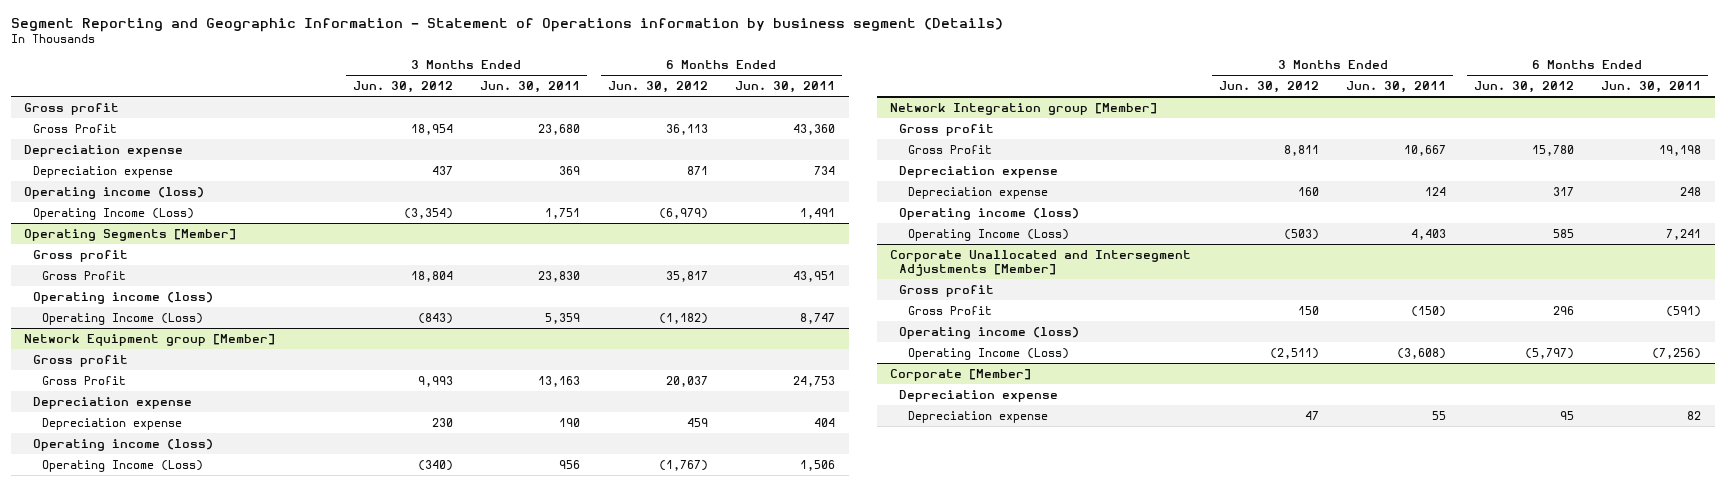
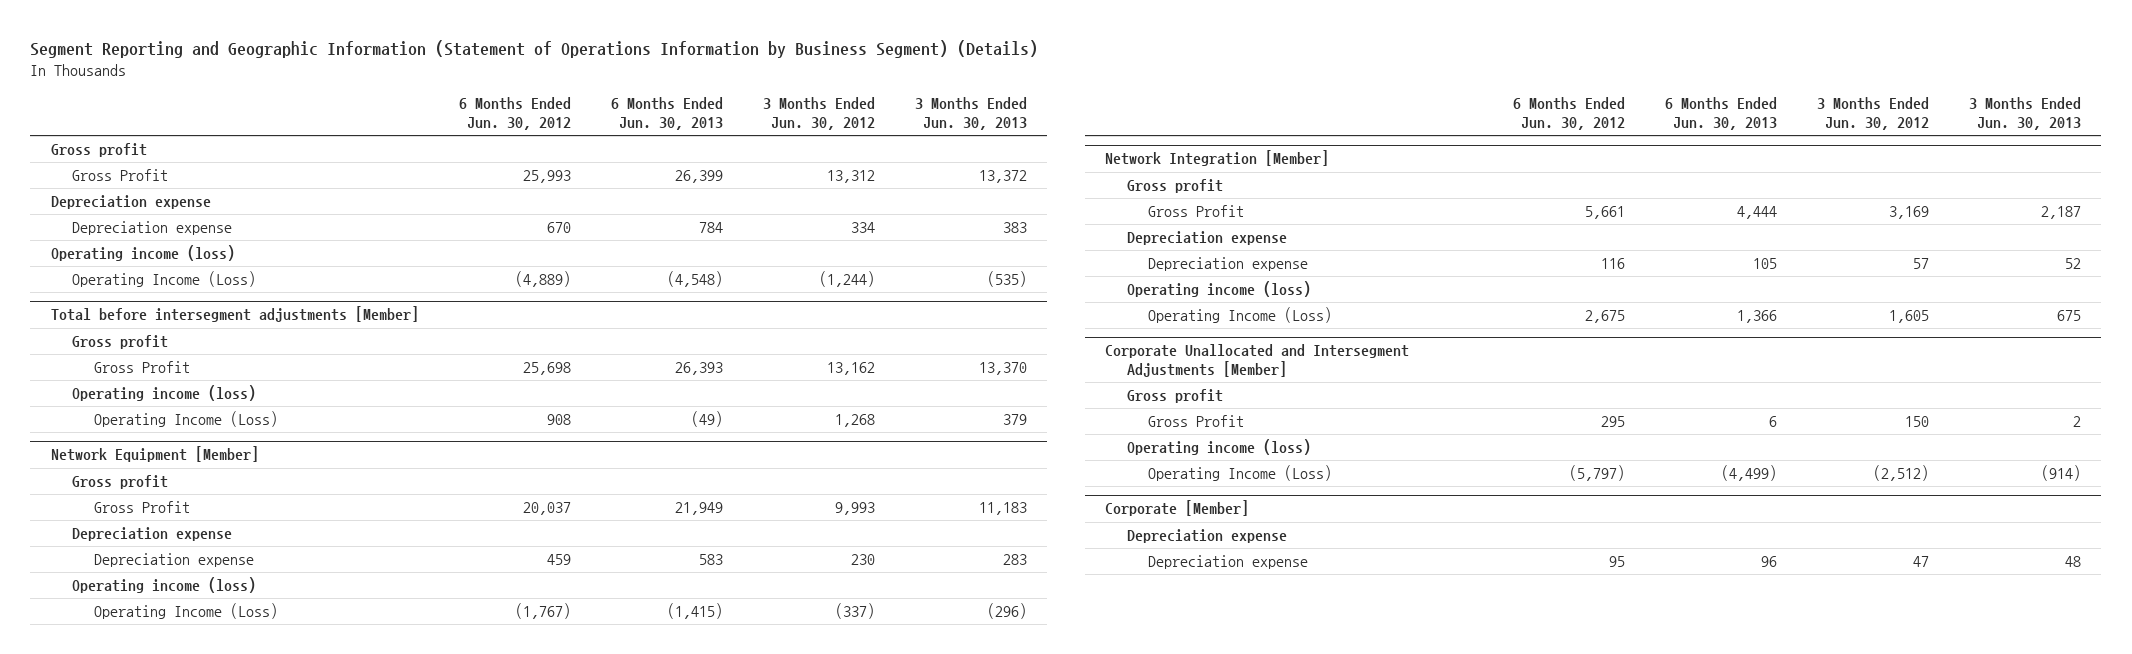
[10,18,1003,33] Segment Reporting and Geographic Information - Statement of Operations information by business segment (Details) -> [30,40,1039,59] Segment Reporting and Geographic Information (Statement of Operations Information by Business Segment) (Details)
[480,81,581,94] Jun. 30, 2011 -> none
[734,81,835,94] Jun. 30, 2011 -> none
none -> [610,96,723,130] 6 Months Ended Jun. 30, 2013
none -> [914,96,1027,130] 3 Months Ended Jun. 30, 2013
[410,123,453,135] 18,954 -> [826,169,875,183] 13,312
[665,123,708,135] 36,113 -> [522,169,571,183] 25,993
[431,165,453,175] 437 -> [850,221,875,233] 334
[686,165,708,175] 871 -> [546,221,571,233] 670
[24,228,237,241] Operating Segments [Member] -> none
[403,207,453,219] (3,354) -> [818,270,875,287] (1,244)
[658,207,708,219] (6,979) -> [514,270,571,287] (4,889)
none -> [50,306,419,323] Total before intersegment adjustments [Member]
[410,270,453,282] 18,804 -> [826,361,875,375] 13,162
[665,270,708,282] 35,817 -> [522,361,571,375] 25,698
[417,312,453,324] (843) -> [834,413,875,427] 1,268
[658,312,708,324] (1,182) -> [546,413,571,425] 908
[24,333,276,346] Network Equipment group [Member] -> [50,446,259,463] Network Equipment [Member]
[417,459,453,471] (340) -> [834,602,875,619] (337)
[890,102,1158,115] Network Integration group [Member] -> [1105,150,1330,167] Network Integration [Member]
[1283,144,1319,156] 8,811 -> [1889,205,1930,219] 3,169
[1531,144,1574,156] 15,780 -> [1585,205,1626,219] 5,661
[1297,186,1319,196] 160 -> [1913,257,1930,269] 57
[1552,186,1574,196] 317 -> [1601,257,1626,269] 116
[1283,228,1319,240] (503) -> [1889,309,1930,323] 1,605
[1552,228,1574,238] 585 -> [1585,309,1626,323] 2,675
[1552,305,1574,315] 296 -> [1601,415,1626,427] 295
[1269,347,1319,359] (2,511) -> [1873,464,1930,481] (2,512)

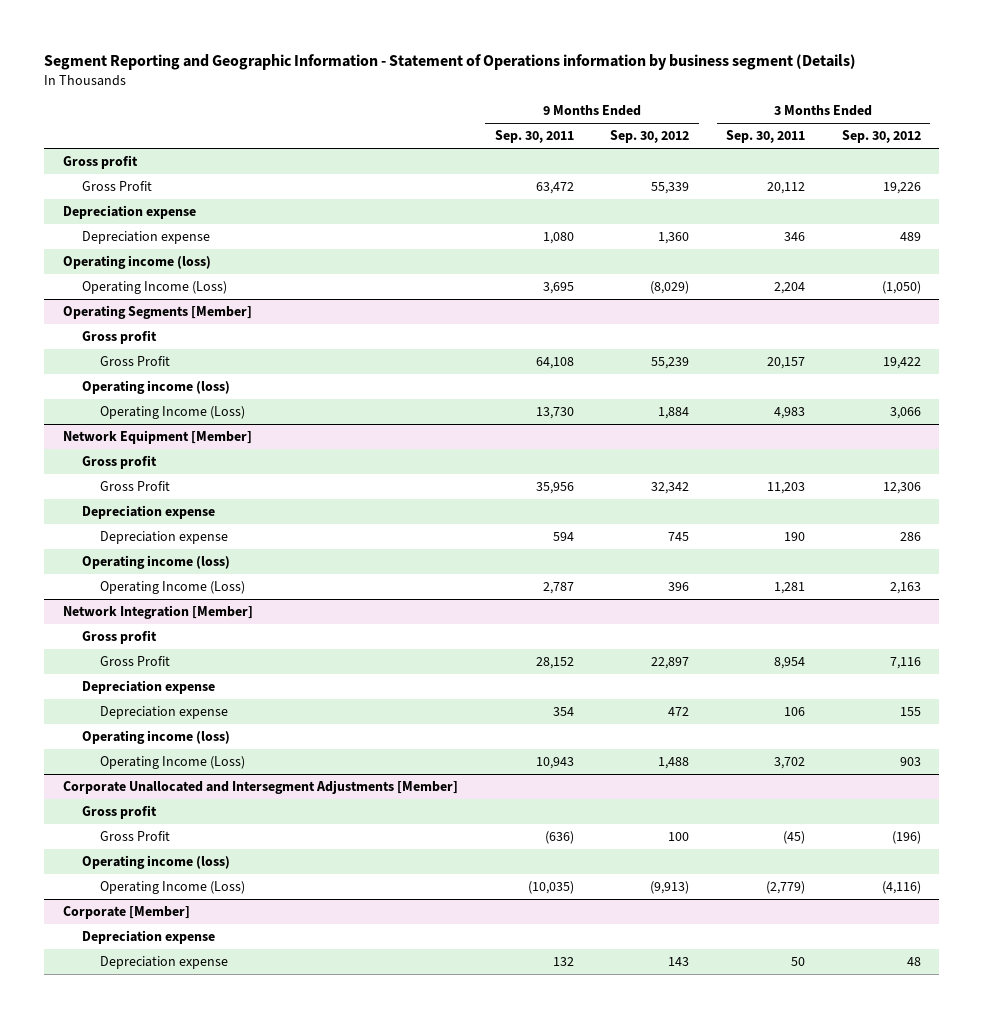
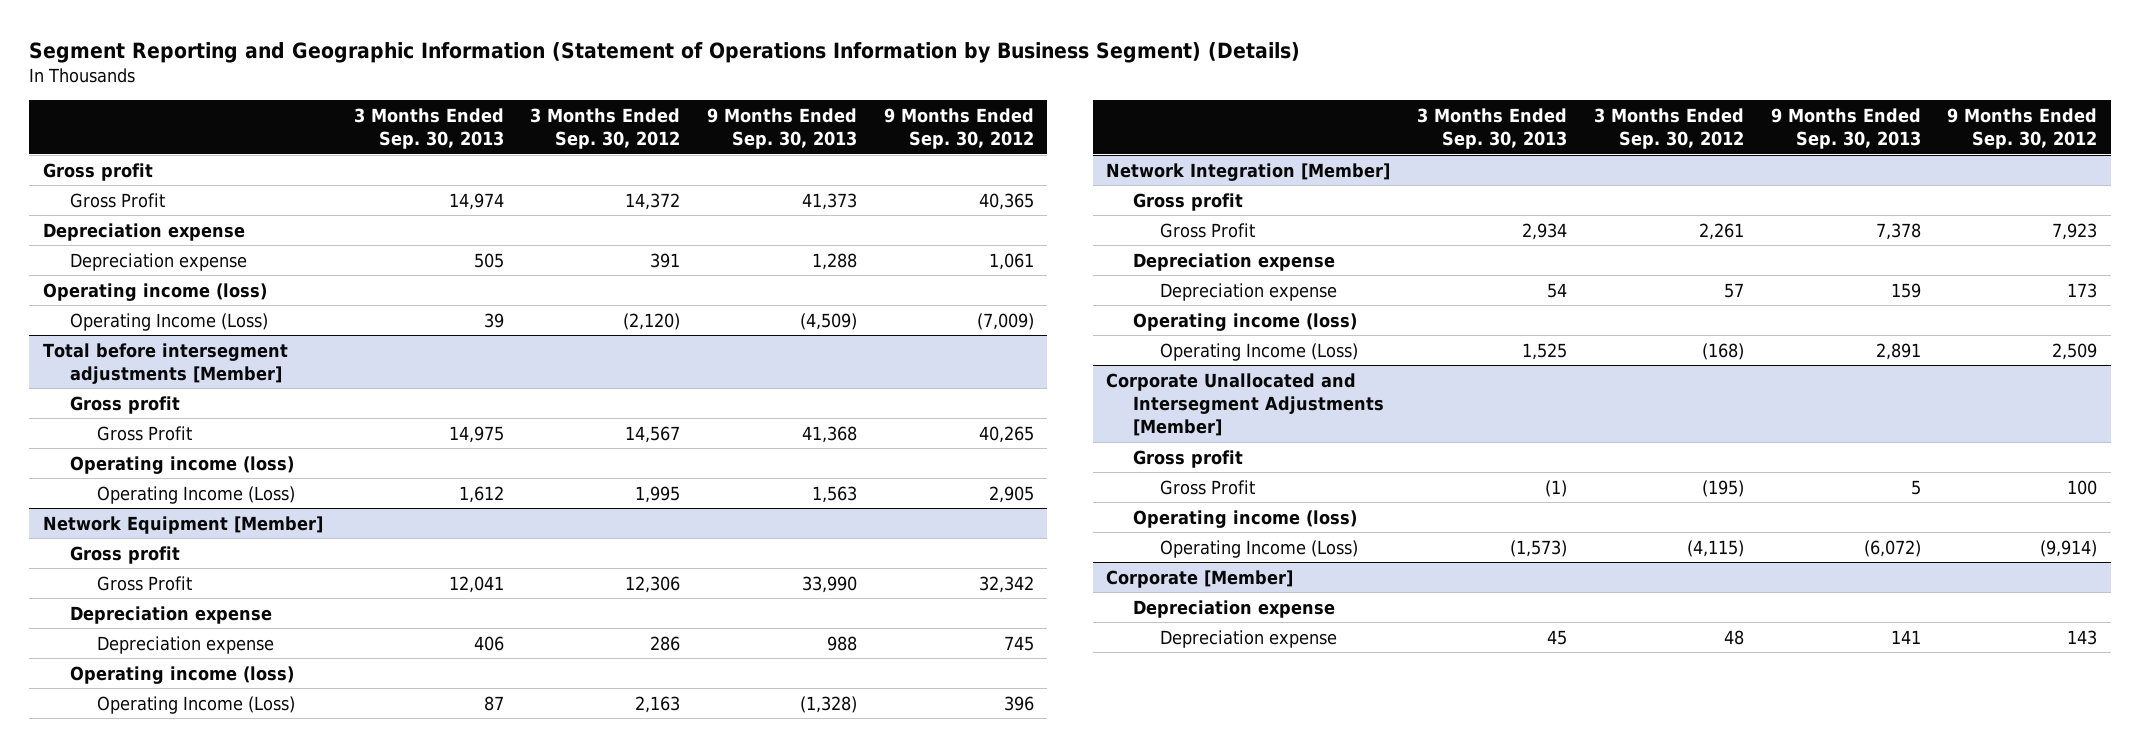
[44,53,857,70] Segment Reporting and Geographic Information - Statement of Operations information by business segment (Details) -> [29,41,1301,63] Segment Reporting and Geographic Information (Statement of Operations Information by Business Segment) (Details)
[494,130,574,144] Sep. 30, 2011 -> none
[726,130,806,144] Sep. 30, 2011 -> none
none -> [353,108,504,150] 3 Months Ended Sep. 30, 2013
none -> [707,108,858,150] 9 Months Ended Sep. 30, 2013
[651,182,690,195] 55,339 -> [978,192,1034,210] 40,365
[882,182,921,195] 19,226 -> [625,192,681,210] 14,372
[658,232,690,245] 1,360 -> [988,252,1034,270] 1,061
[899,232,921,242] 489 -> [650,252,681,268] 391
[62,305,252,320] Operating Segments [Member] -> none
[650,281,690,295] (8,029) -> [976,312,1034,330] (7,009)
[881,281,921,295] (1,050) -> [623,312,681,330] (2,120)
none -> [42,342,288,384] Total before intersegment adjustments [Member]
[651,357,690,370] 55,239 -> [978,425,1034,443] 40,265
[882,357,921,370] 19,422 -> [625,425,681,443] 14,567
[658,407,690,420] 1,884 -> [988,485,1034,503] 2,905
[889,407,921,420] 3,066 -> [635,485,681,503] 1,995
[651,657,690,670] 22,897 -> [2052,222,2098,240] 7,923
[889,657,921,670] 7,116 -> [1698,222,1744,240] 2,261
[668,707,690,717] 472 -> [2067,282,2098,298] 173
[899,707,921,717] 155 -> [1723,282,1744,298] 57
[658,757,690,770] 1,488 -> [2052,342,2098,360] 2,509
[899,757,921,767] 903 -> [1701,342,1744,360] (168)
[891,831,921,845] (196) -> [1701,479,1744,497] (195)
[650,881,690,895] (9,913) -> [2040,539,2098,557] (9,914)
[881,881,921,895] (4,116) -> [1686,539,1744,557] (4,115)

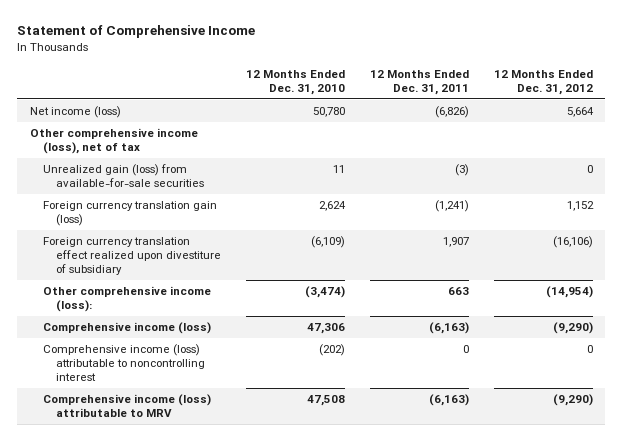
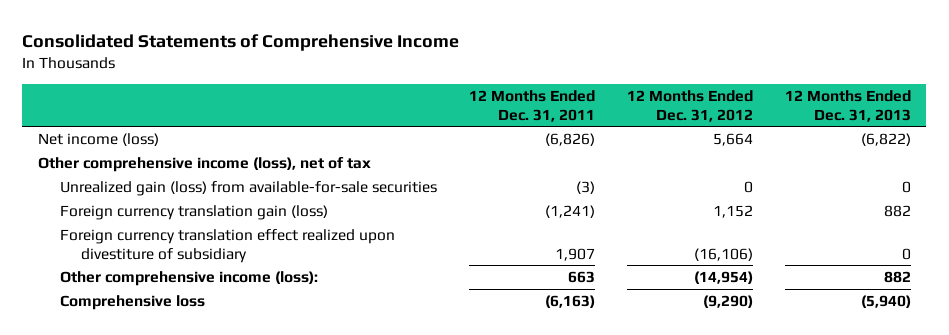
[17,25,256,39] Statement of Comprehensive Income -> [22,33,460,51] Consolidated Statements of Comprehensive Income
[245,69,345,95] 12 Months Ended Dec. 31, 2010 -> none
none -> [784,89,911,122] 12 Months Ended Dec. 31, 2013
[42,322,211,335] Comprehensive income (loss) -> none
[42,344,205,382] Comprehensive income (loss) attributable to noncontrolling interest -> none
[42,394,211,418] Comprehensive income (loss) attributable to MRV -> [59,294,205,310] Comprehensive loss

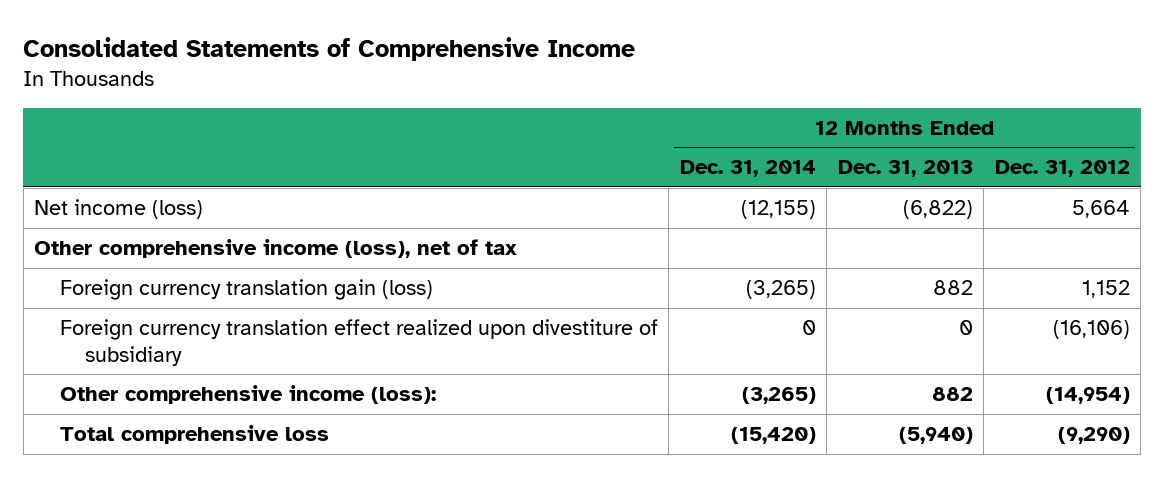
[468,89,595,122] 12 Months Ended Dec. 31, 2011 -> none
none -> [679,160,816,178] Dec. 31, 2014
[59,180,437,196] Unrealized gain (loss) from available-for-sale securities -> none
[59,294,205,310] Comprehensive loss -> [59,425,329,445] Total comprehensive loss

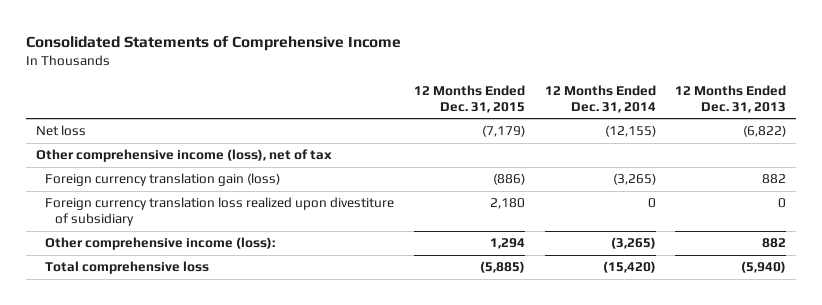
[994,160,1130,178] Dec. 31, 2012 -> none
none -> [414,84,526,113] 12 Months Ended Dec. 31, 2015
[34,199,204,220] Net income (loss) -> [35,125,86,137] Net loss
[59,319,658,366] Foreign currency translation effect realized upon divestiture of subsidiary -> [45,197,395,227] Foreign currency translation loss realized upon divestiture of subsidiary

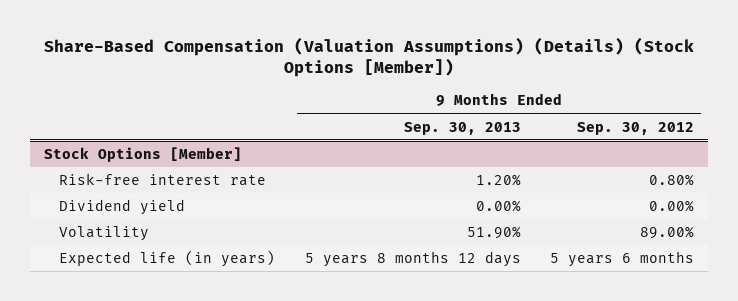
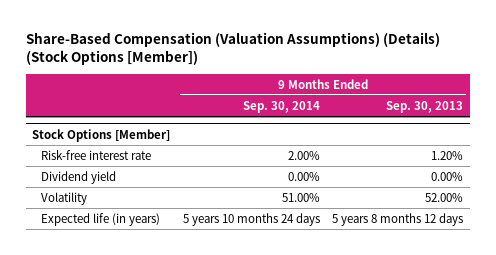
[576,121,694,135] Sep. 30, 2012 -> none
none -> [242,100,320,113] Sep. 30, 2014
[466,225,521,239] 51.90% -> [425,192,464,202] 52.00%

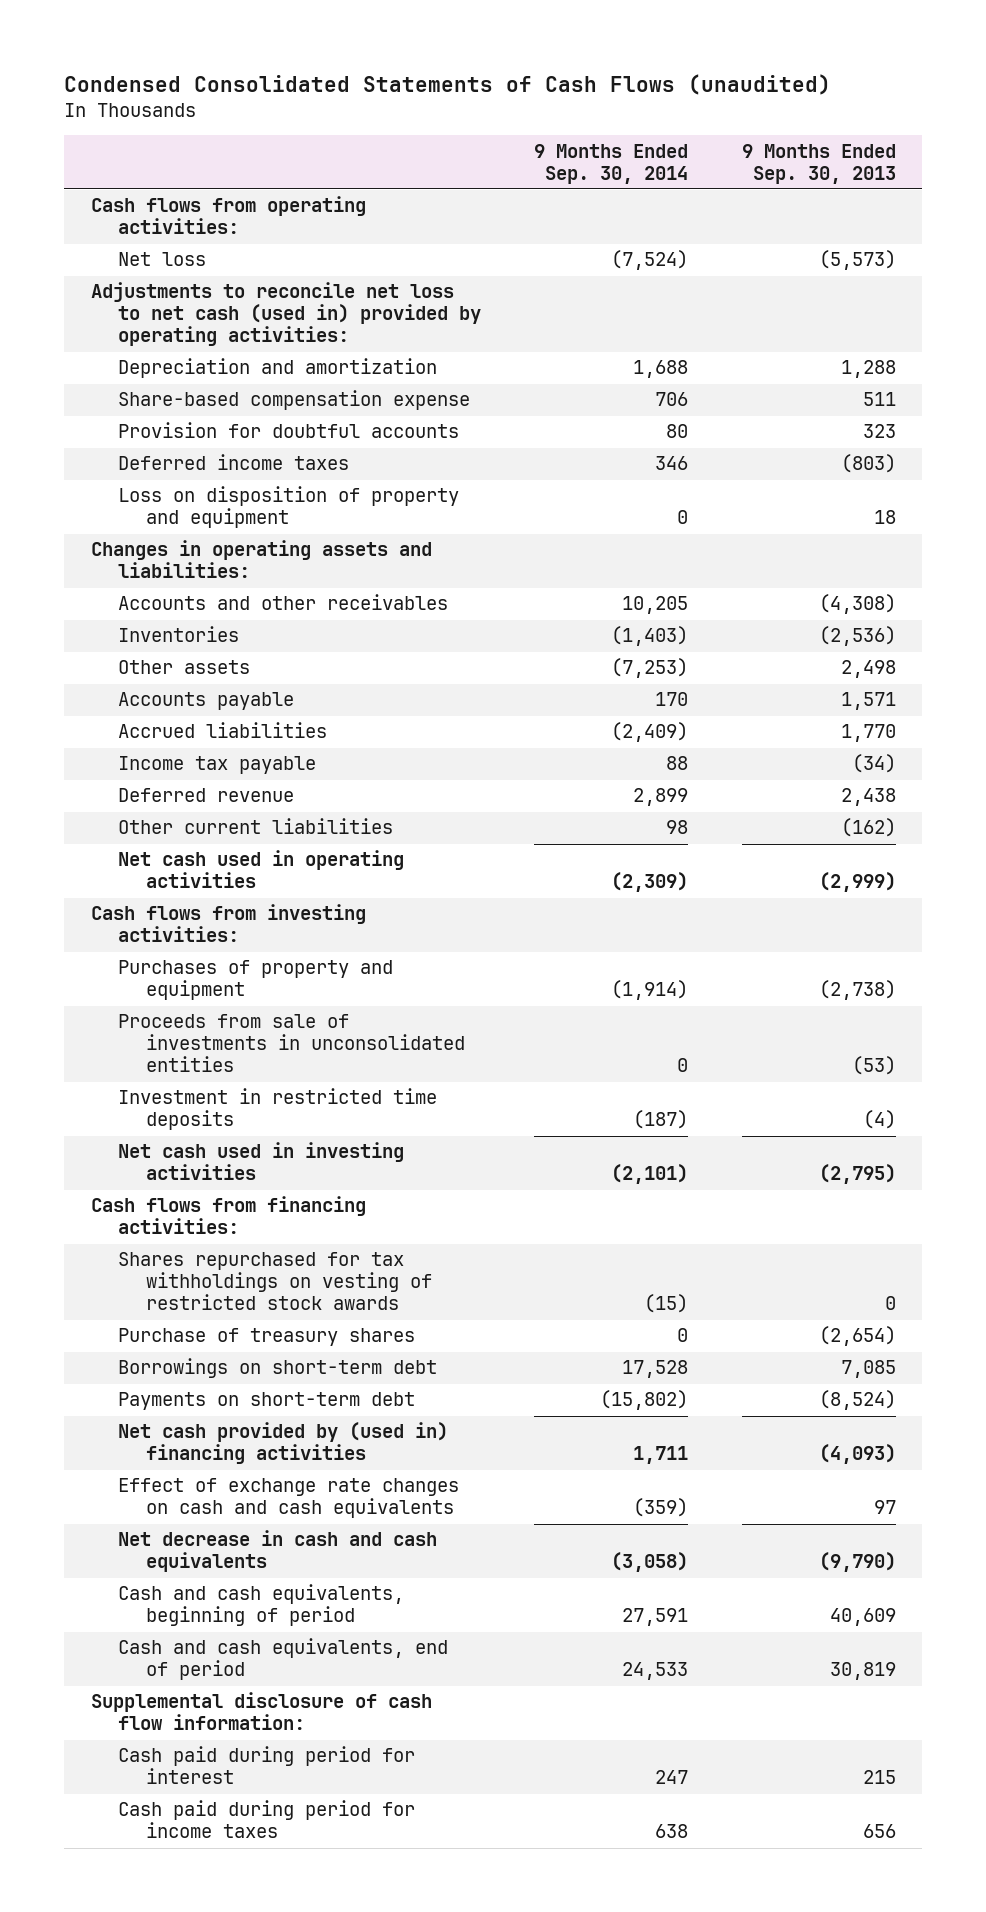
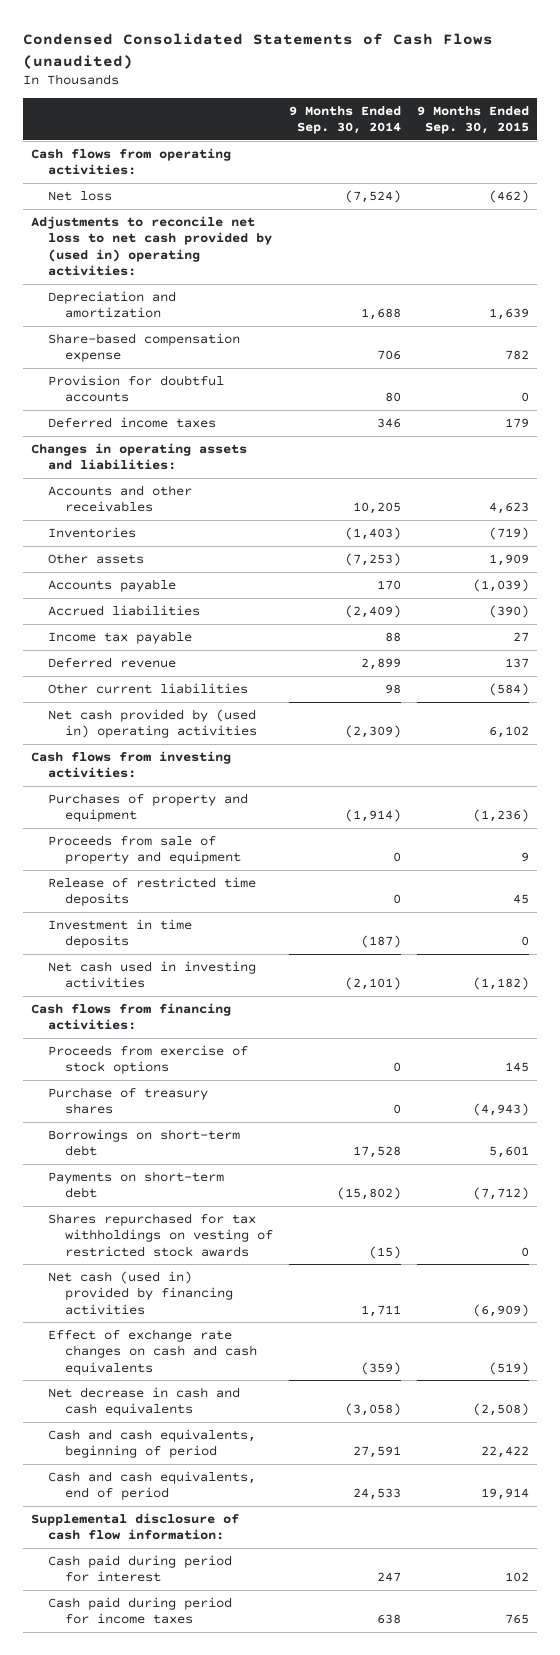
[741,143,896,184] 9 Months Ended Sep. 30, 2013 -> none
none -> [417,105,530,135] 9 Months Ended Sep. 30, 2015
[90,282,482,347] Adjustments to reconcile net loss to net cash (used in) provided by operating activities: -> [30,215,273,276] Adjustments to reconcile net loss to net cash provided by (used in) operating activities:
[118,486,460,529] Loss on disposition of property and equipment -> none
[118,850,405,889] Net cash used in operating activities -> [48,708,258,739] Net cash provided by (used in) operating activities
[118,1014,465,1073] Proceeds from sale of investments in unconsolidated entities -> none
none -> [48,834,242,865] Proceeds from sale of property and equipment
none -> [48,876,257,907] Release of restricted time deposits
[118,1088,438,1131] Investment in restricted time deposits -> [48,918,193,949] Investment in time deposits
none -> [48,1044,249,1075] Proceeds from exercise of stock options
[118,1252,432,1311] Shares repurchased for tax withholdings on vesting of restricted stock awards -> [48,1212,274,1257] Shares repurchased for tax withholdings on vesting of restricted stock awards
[118,1422,449,1465] Net cash provided by (used in) financing activities -> [48,1270,234,1315] Net cash (used in) provided by financing activities

